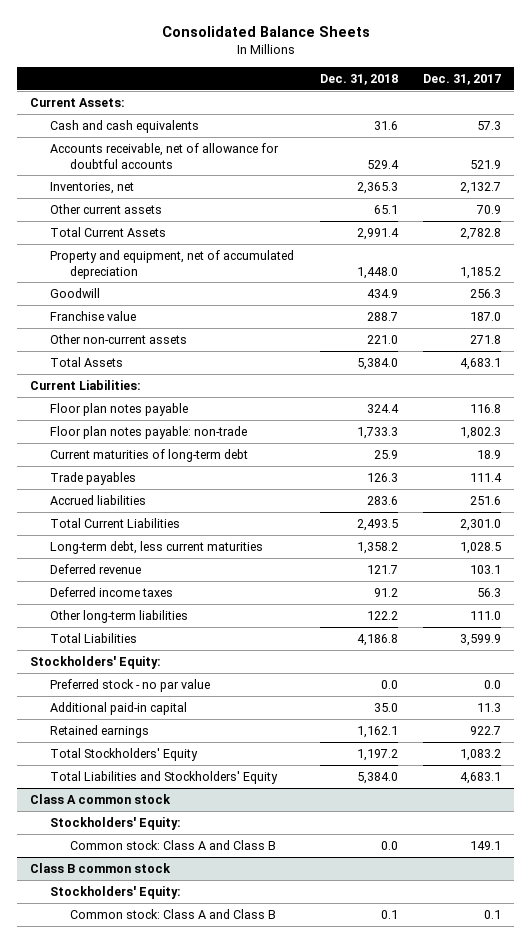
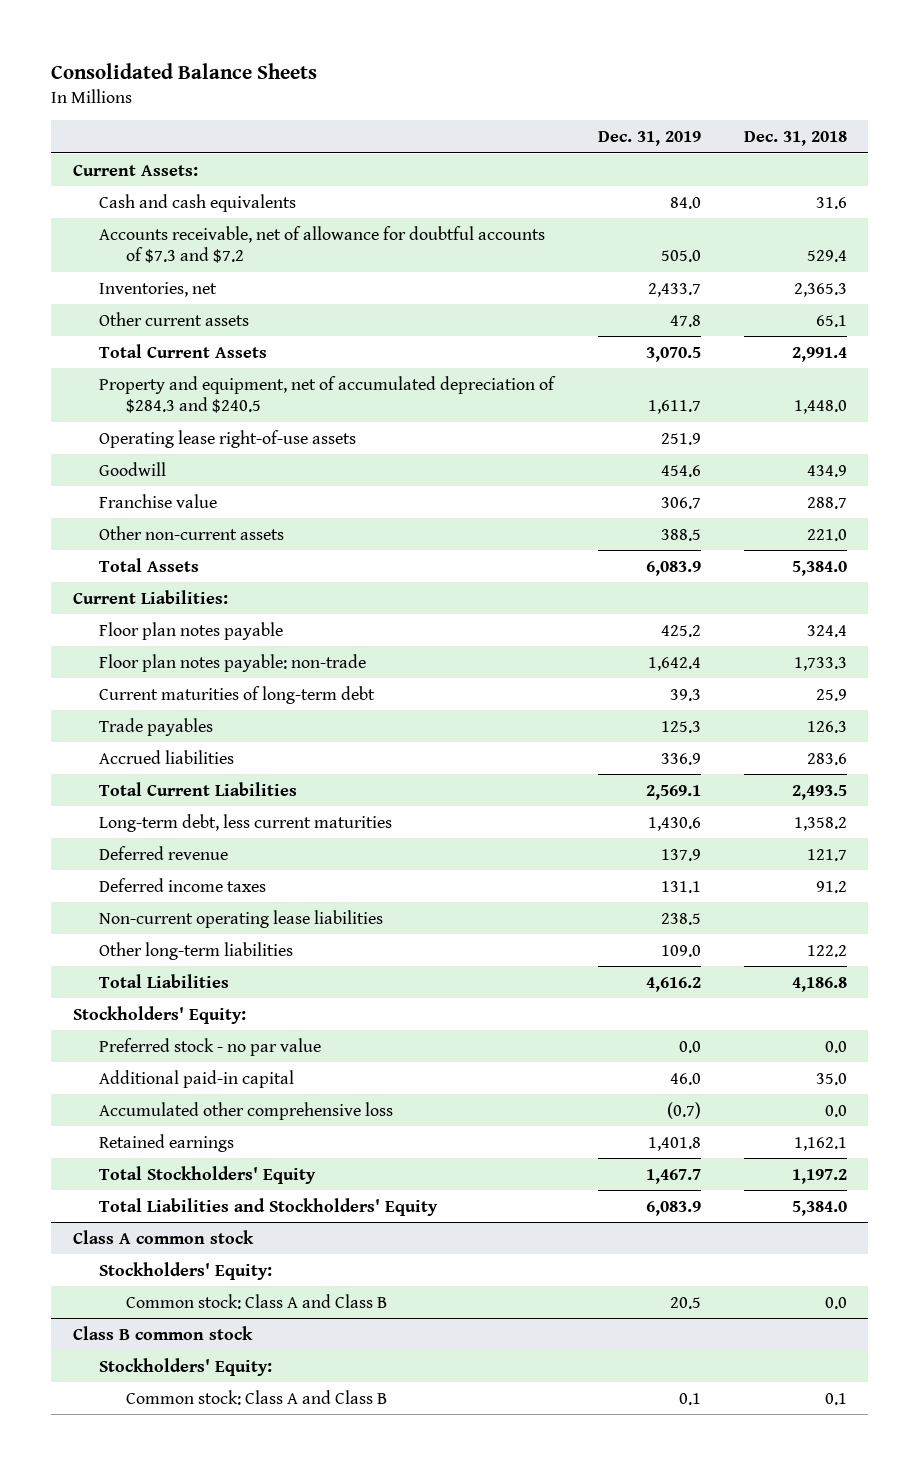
[423,73,502,85] Dec. 31, 2017 -> none
none -> [597,130,701,146] Dec. 31, 2019
[49,142,279,169] Accounts receivable, net of allowance for doubtful accounts -> [99,225,546,263] Accounts receivable, net of allowance for doubtful accounts of $7.3 and $7.2
[49,249,294,279] Property and equipment, net of accumulated depreciation -> [99,375,557,413] Property and equipment, net of accumulated depreciation of $284.3 and $240.5
none -> [99,429,357,448] Operating lease right-of-use assets
none -> [99,909,384,928] Non-current operating lease liabilities
none -> [99,1101,394,1120] Accumulated other comprehensive loss

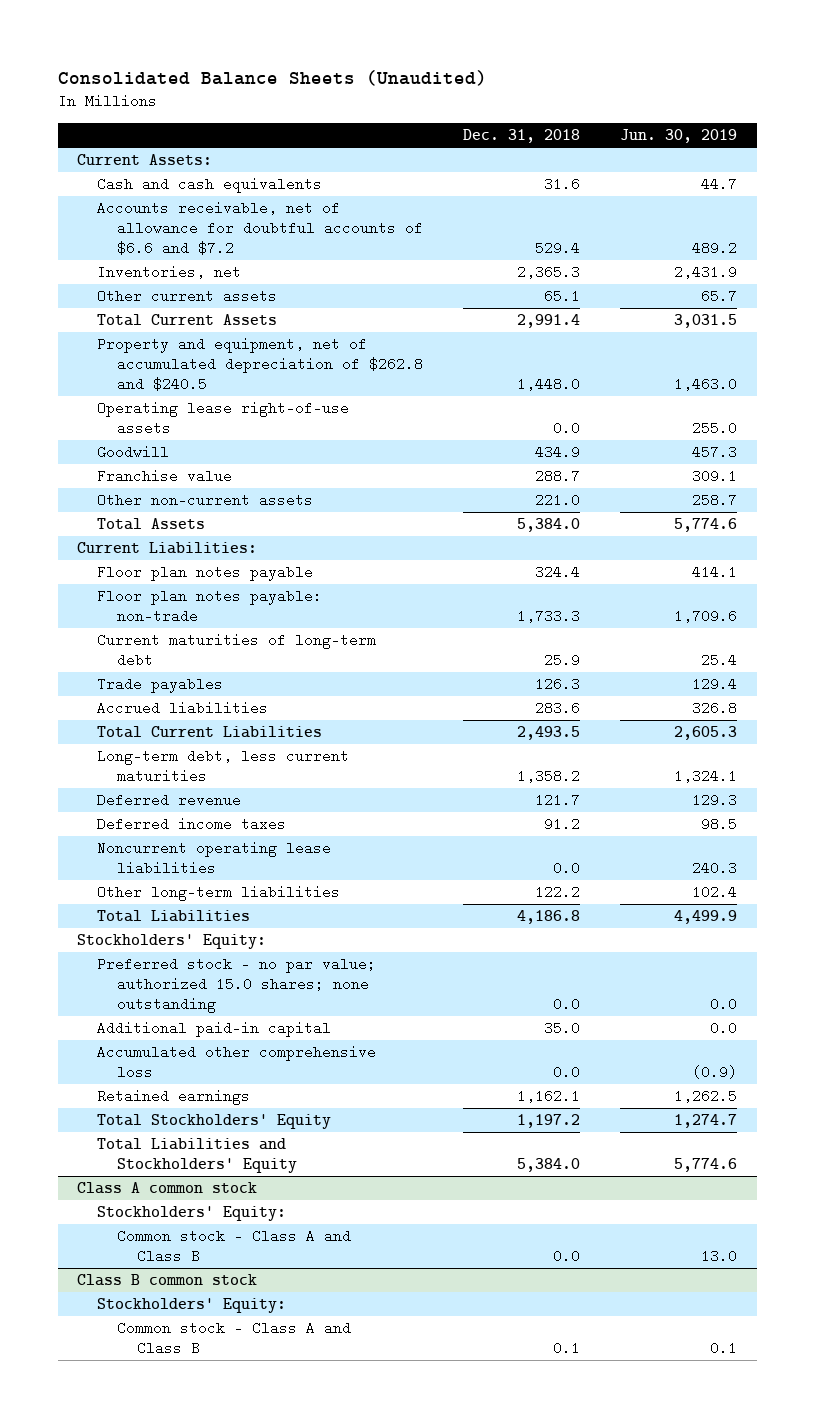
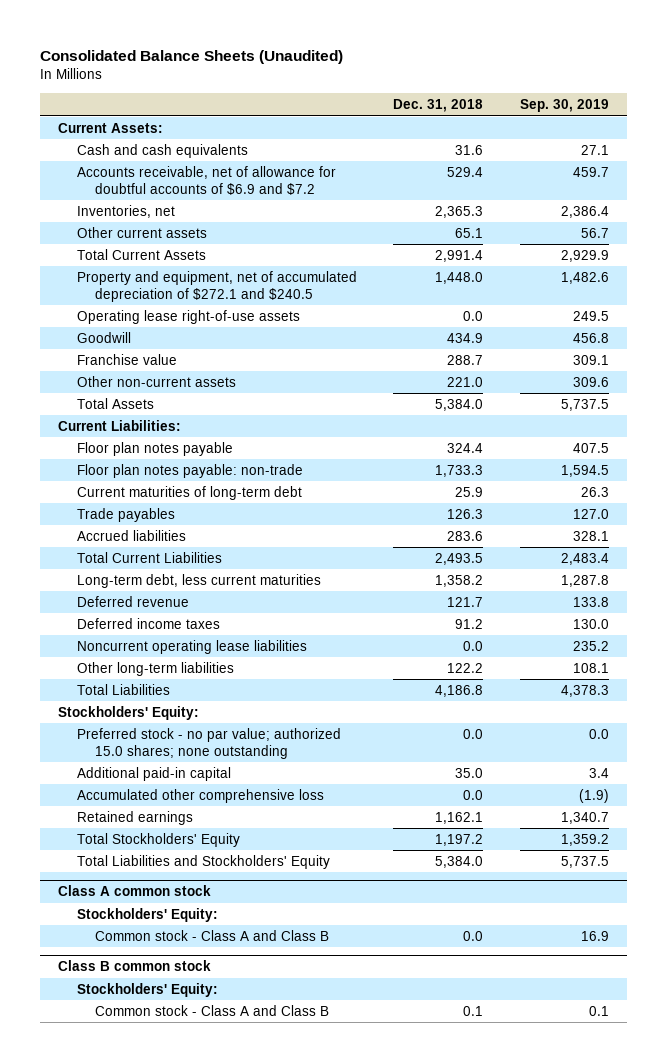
[620,129,738,144] Jun. 30, 2019 -> none
none -> [520,99,610,113] Sep. 30, 2019
[97,201,424,256] Accounts receivable, net of allowance for doubtful accounts of $6.6 and $7.2 -> [76,165,336,195] Accounts receivable, net of allowance for doubtful accounts of $6.9 and $7.2
[97,337,424,392] Property and equipment, net of accumulated depreciation of $262.8 and $240.5 -> [76,270,357,302] Property and equipment, net of accumulated depreciation of $272.1 and $240.5

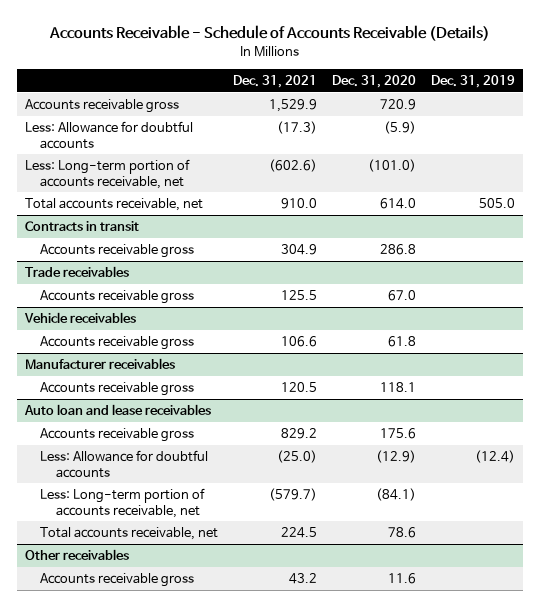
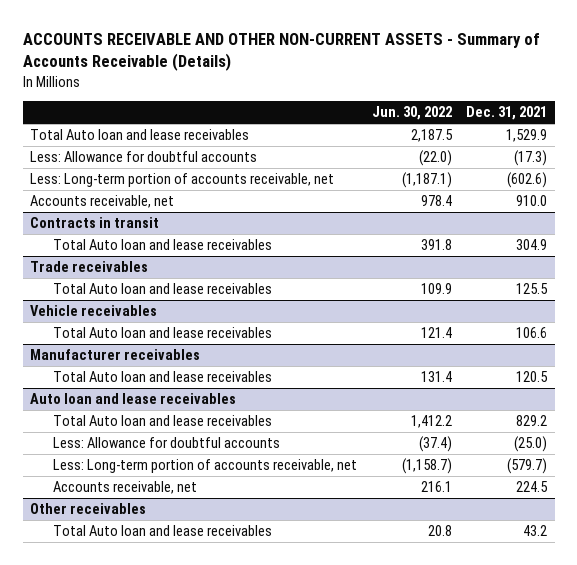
[49,24,491,41] Accounts Receivable - Schedule of Accounts Receivable (Details) -> [22,33,540,72] ACCOUNTS RECEIVABLE AND OTHER NON-CURRENT ASSETS - Summary of Accounts Receivable (Details)
[332,75,417,89] Dec. 31, 2020 -> none
[431,75,516,89] Dec. 31, 2019 -> none
none -> [371,106,452,121] Jun. 30, 2022
[24,99,179,114] Accounts receivable gross -> [30,129,250,141] Total Auto loan and lease receivables
[24,198,203,212] Total accounts receivable, net -> [30,195,175,209] Accounts receivable, net
[40,244,195,259] Accounts receivable gross -> [53,239,273,251] Total Auto loan and lease receivables
[40,290,195,305] Accounts receivable gross -> [53,283,273,295] Total Auto loan and lease receivables
[40,336,195,351] Accounts receivable gross -> [53,327,273,339] Total Auto loan and lease receivables
[40,382,195,397] Accounts receivable gross -> [53,371,273,383] Total Auto loan and lease receivables
[40,428,195,443] Accounts receivable gross -> [53,415,273,427] Total Auto loan and lease receivables
[40,527,219,541] Total accounts receivable, net -> [53,481,198,495] Accounts receivable, net
[40,573,195,588] Accounts receivable gross -> [53,525,273,537] Total Auto loan and lease receivables

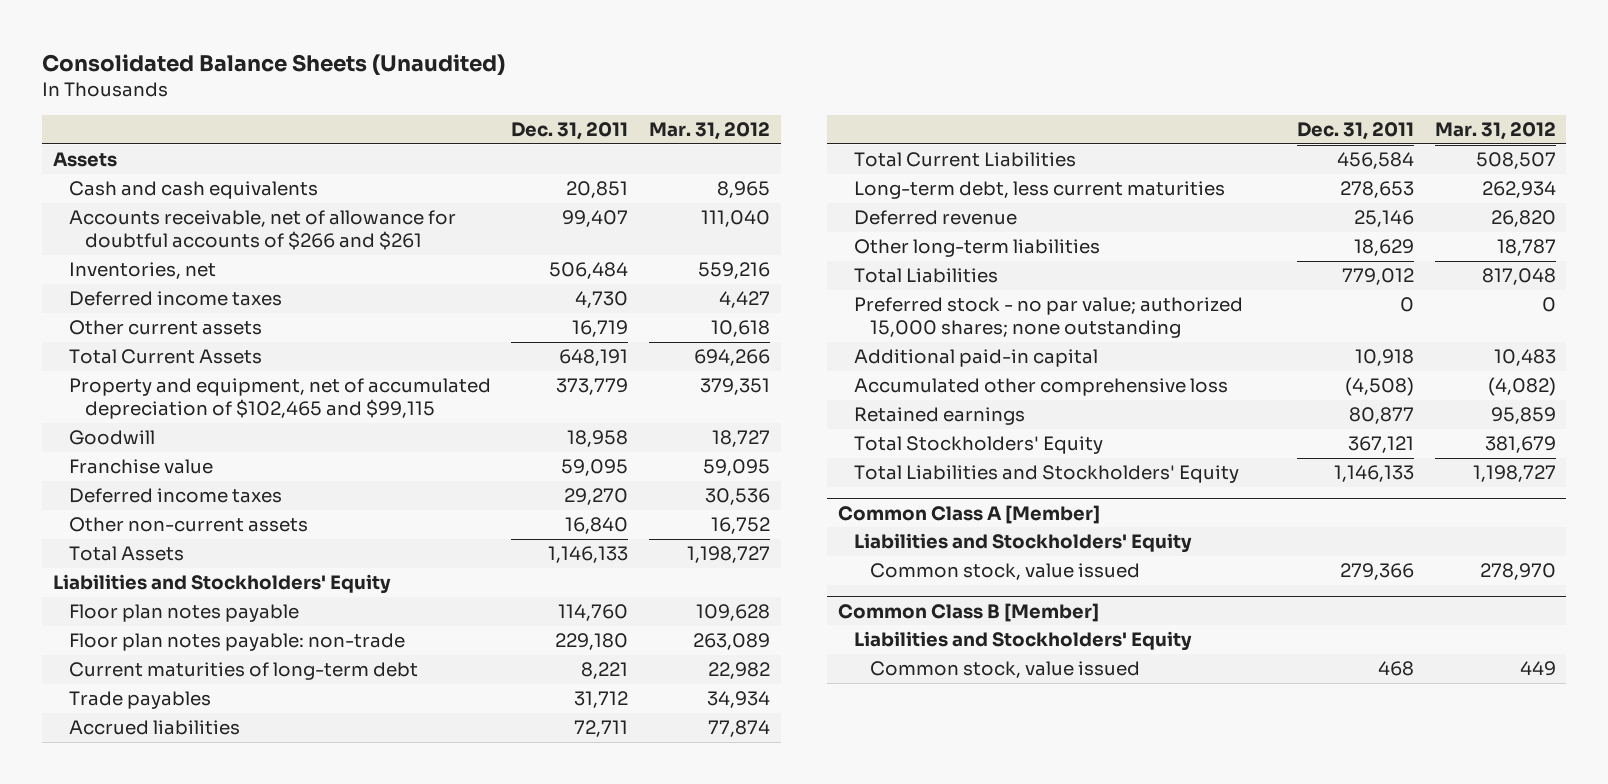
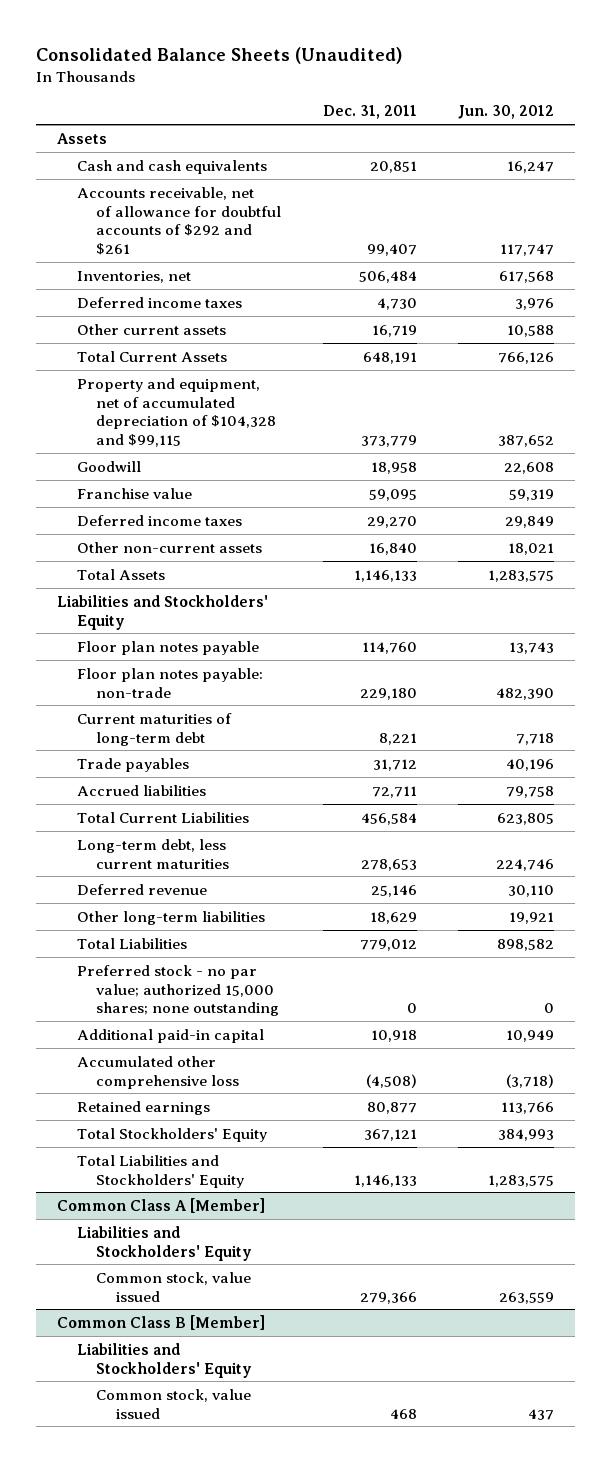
[649,122,771,141] Mar. 31, 2012 -> none
none -> [458,105,555,120] Jun. 30, 2012
[68,210,456,251] Accounts receivable, net of allowance for doubtful accounts of $266 and $261 -> [76,186,282,256] Accounts receivable, net of allowance for doubtful accounts of $292 and $261
[68,378,491,420] Property and equipment, net of accumulated depreciation of $102,465 and $99,115 -> [76,377,277,448] Property and equipment, net of accumulated depreciation of $104,328 and $99,115

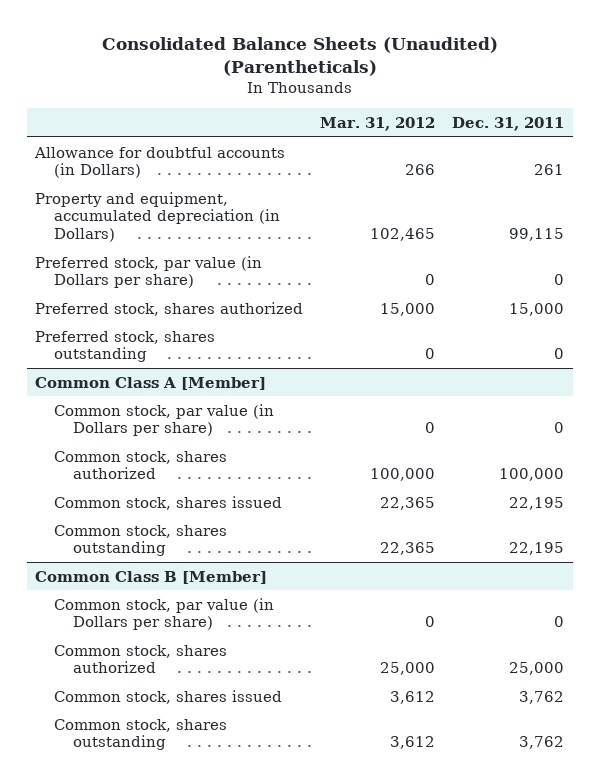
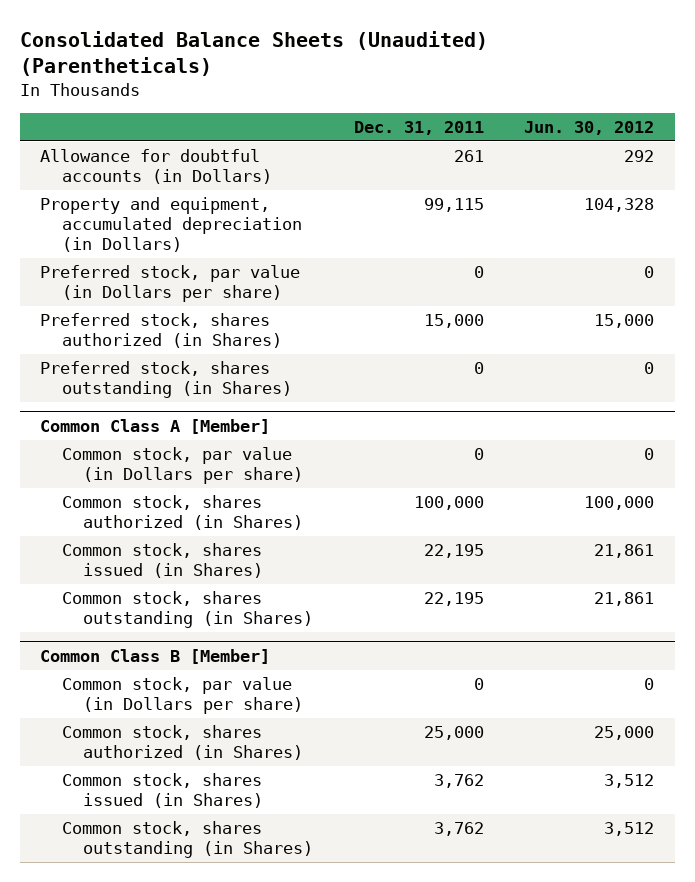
[320,116,436,131] Mar. 31, 2012 -> none
none -> [524,121,655,136] Jun. 30, 2012
[35,301,304,316] Preferred stock, shares authorized -> [40,313,282,349] Preferred stock, shares authorized (in Shares)
[35,330,216,363] Preferred stock, shares outstanding -> [40,361,292,399] Preferred stock, shares outstanding (in Shares)
[54,450,228,480] Common stock, shares authorized -> [61,495,304,531] Common stock, shares authorized (in Shares)
[54,495,283,510] Common stock, shares issued -> [61,543,264,579] Common stock, shares issued (in Shares)
[54,524,228,557] Common stock, shares outstanding -> [61,591,314,629] Common stock, shares outstanding (in Shares)
[54,644,228,674] Common stock, shares authorized -> [61,725,304,761] Common stock, shares authorized (in Shares)
[54,689,283,704] Common stock, shares issued -> [61,773,264,809] Common stock, shares issued (in Shares)
[54,718,228,751] Common stock, shares outstanding -> [61,821,314,859] Common stock, shares outstanding (in Shares)

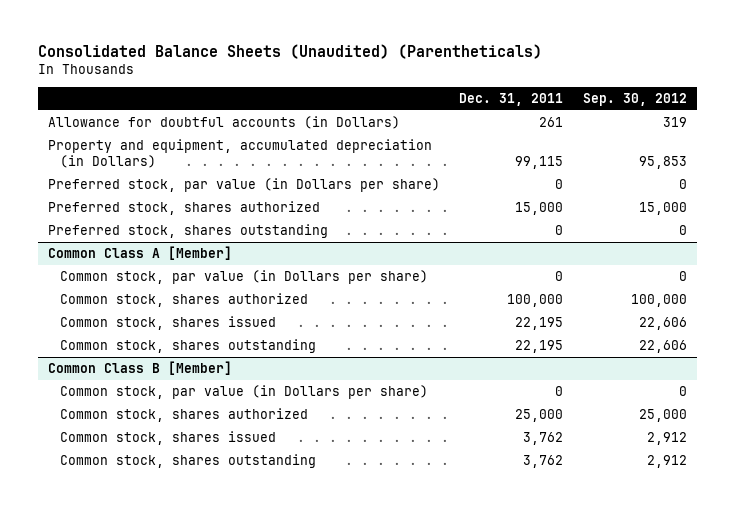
[524,121,655,136] Jun. 30, 2012 -> none
none -> [583,93,688,107] Sep. 30, 2012
[40,313,282,349] Preferred stock, shares authorized (in Shares) -> [47,201,320,216] Preferred stock, shares authorized
[40,361,292,399] Preferred stock, shares outstanding (in Shares) -> [47,224,328,239] Preferred stock, shares outstanding
[61,495,304,531] Common stock, shares authorized (in Shares) -> [59,293,308,308] Common stock, shares authorized
[61,543,264,579] Common stock, shares issued (in Shares) -> [59,316,276,331] Common stock, shares issued
[61,591,314,629] Common stock, shares outstanding (in Shares) -> [59,339,316,354] Common stock, shares outstanding
[61,725,304,761] Common stock, shares authorized (in Shares) -> [59,408,308,423] Common stock, shares authorized
[61,773,264,809] Common stock, shares issued (in Shares) -> [59,431,276,446] Common stock, shares issued
[61,821,314,859] Common stock, shares outstanding (in Shares) -> [59,454,316,469] Common stock, shares outstanding

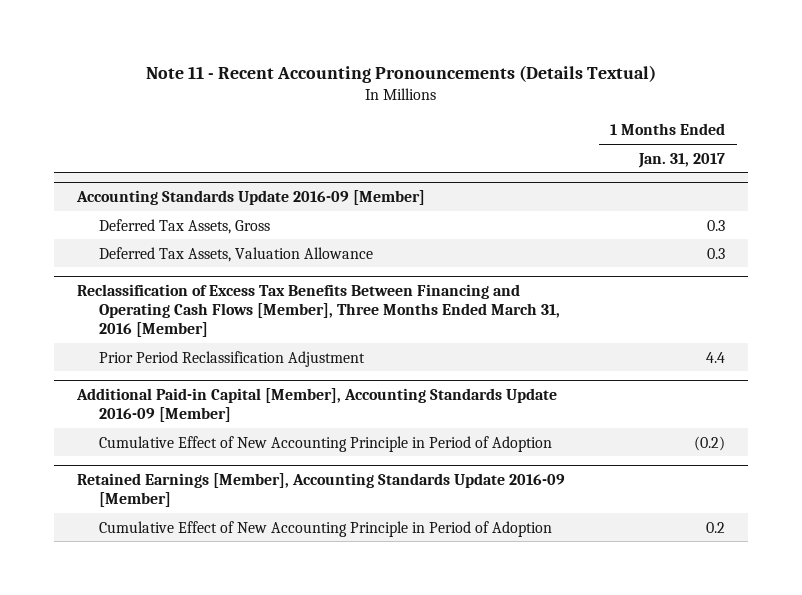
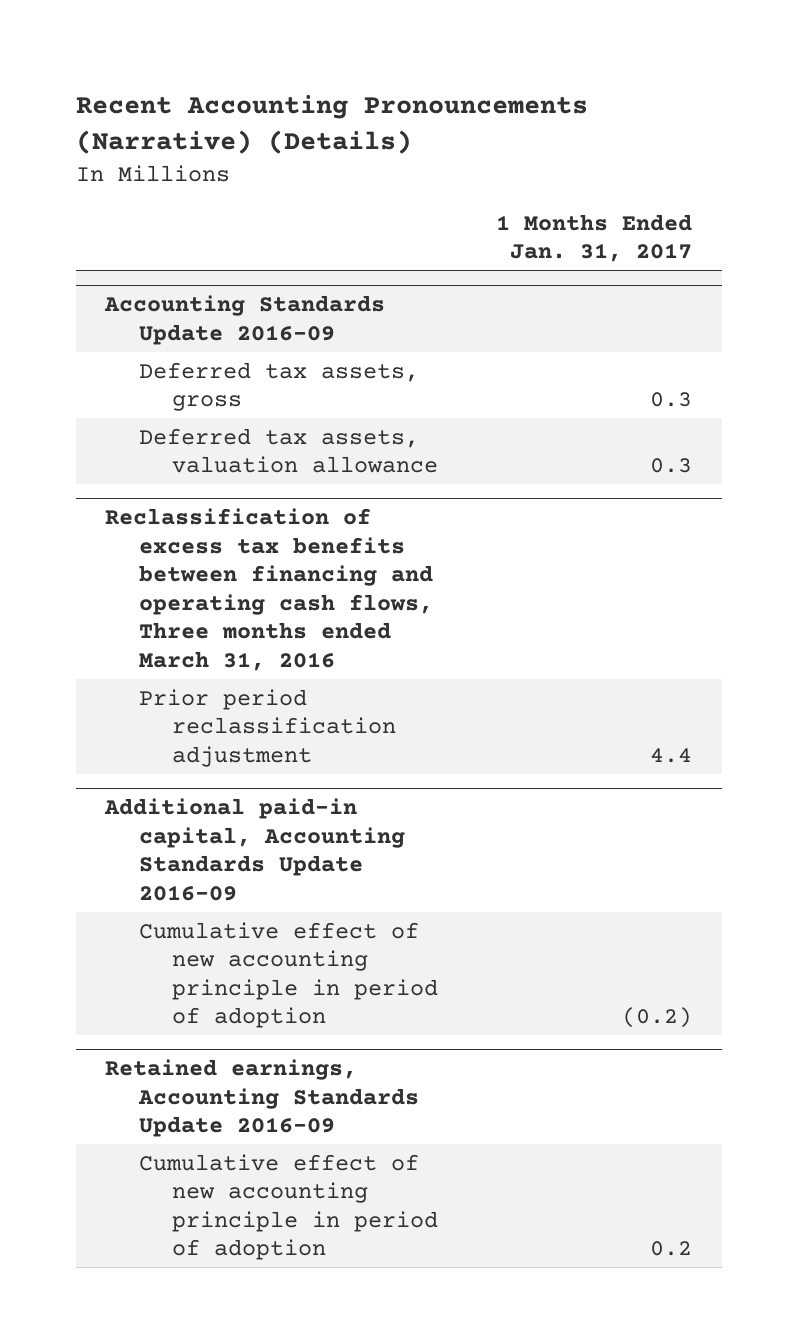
[146,64,657,83] Note 11 - Recent Accounting Pronouncements (Details Textual) -> [76,94,589,154] Recent Accounting Pronouncements (Narrative) (Details)
[76,190,426,206] Accounting Standards Update 2016-09 [Member] -> [104,294,386,345] Accounting Standards Update 2016-09
[98,218,270,234] Deferred Tax Assets, Gross -> [138,361,419,412] Deferred tax assets, gross
[98,246,373,262] Deferred Tax Assets, Valuation Allowance -> [138,427,439,474] Deferred tax assets, valuation allowance
[77,284,560,338] Reclassification of Excess Tax Benefits Between Financing and Operating Cash Flows [Member], Three Months Ended March 31, 2016 [Member] -> [105,507,433,672] Reclassification of excess tax benefits between financing and operating cash flows, Three months ended March 31, 2016
[98,350,365,367] Prior Period Reclassification Adjustment -> [138,688,397,767] Prior period reclassification adjustment
[76,388,558,423] Additional Paid-in Capital [Member], Accounting Standards Update 2016-09 [Member] -> [104,797,405,901] Additional paid-in capital, Accounting Standards Update 2016-09
[98,435,552,452] Cumulative Effect of New Accounting Principle in Period of Adoption -> [138,921,439,1029] Cumulative effect of new accounting principle in period of adoption
[77,473,566,508] Retained Earnings [Member], Accounting Standards Update 2016-09 [Member] -> [105,1058,419,1138] Retained earnings, Accounting Standards Update 2016-09
[98,520,552,537] Cumulative Effect of New Accounting Principle in Period of Adoption -> [138,1153,439,1261] Cumulative effect of new accounting principle in period of adoption

